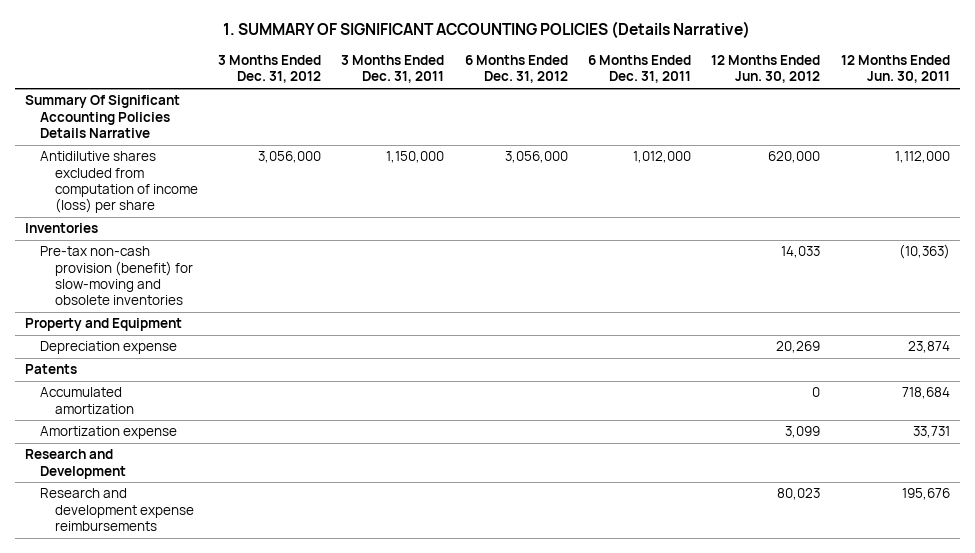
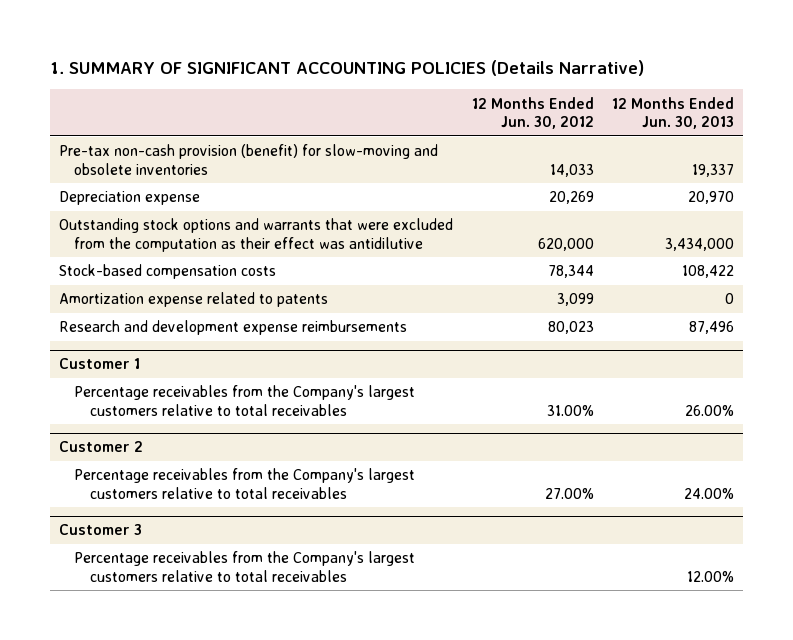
[217,55,321,84] 3 Months Ended Dec. 31, 2012 -> none
[341,55,445,84] 3 Months Ended Dec. 31, 2011 -> none
[464,55,568,84] 6 Months Ended Dec. 31, 2012 -> none
[588,55,692,84] 6 Months Ended Dec. 31, 2011 -> none
[840,55,950,84] 12 Months Ended Jun. 30, 2011 -> none
none -> [612,96,735,130] 12 Months Ended Jun. 30, 2013
[24,95,180,139] Summary Of Significant Accounting Policies Details Narrative -> none
[39,151,198,214] Antidilutive shares excluded from computation of income (loss) per share -> none
[24,223,98,234] Inventories -> none
[24,318,182,332] Property and Equipment -> none
[24,364,77,375] Patents -> none
[39,387,134,414] Accumulated amortization -> none
[24,449,126,479] Research and Development -> none
none -> [59,218,454,252] Outstanding stock options and warrants that were excluded from the computation as their effect was antidilutive
none -> [59,264,277,280] Stock-based compensation costs
[39,426,177,440] Amortization expense -> [59,292,329,308] Amortization expense related to patents
none -> [59,358,141,370] Customer 1
none -> [74,385,416,416] Percentage receivables from the Company's largest customers relative to total receivables
none -> [59,441,144,453] Customer 2
none -> [74,468,416,499] Percentage receivables from the Company's largest customers relative to total receivables
none -> [59,524,143,536] Customer 3
none -> [74,551,416,582] Percentage receivables from the Company's largest customers relative to total receivables

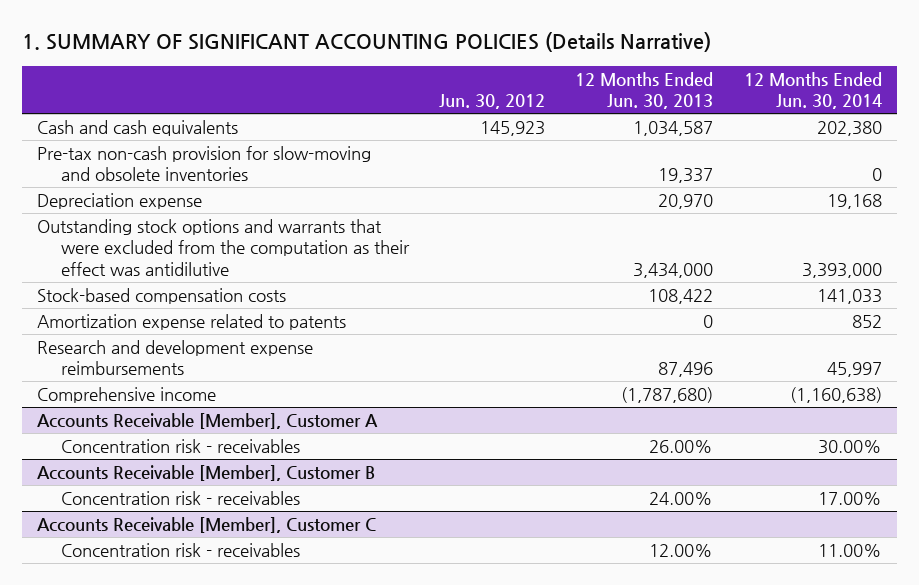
[471,96,594,130] 12 Months Ended Jun. 30, 2012 -> none
none -> [439,93,546,109] Jun. 30, 2012
none -> [743,71,882,109] 12 Months Ended Jun. 30, 2014
none -> [36,120,238,137] Cash and cash equivalents
[59,144,439,175] Pre-tax non-cash provision (benefit) for slow-moving and obsolete inventories -> [36,146,371,182] Pre-tax non-cash provision for slow-moving and obsolete inventories
[59,358,141,370] Customer 1 -> none
[74,385,416,416] Percentage receivables from the Company's largest customers relative to total receivables -> none
[59,441,144,453] Customer 2 -> none
[74,468,416,499] Percentage receivables from the Company's largest customers relative to total receivables -> none
[59,524,143,536] Customer 3 -> none
[74,551,416,582] Percentage receivables from the Company's largest customers relative to total receivables -> none
none -> [36,387,216,404] Comprehensive income
none -> [36,413,378,430] Accounts Receivable [Member], Customer A
none -> [61,439,301,454] Concentration risk - receivables
none -> [36,465,375,482] Accounts Receivable [Member], Customer B
none -> [61,491,301,506] Concentration risk - receivables
none -> [36,517,376,534] Accounts Receivable [Member], Customer C
none -> [61,543,301,558] Concentration risk - receivables

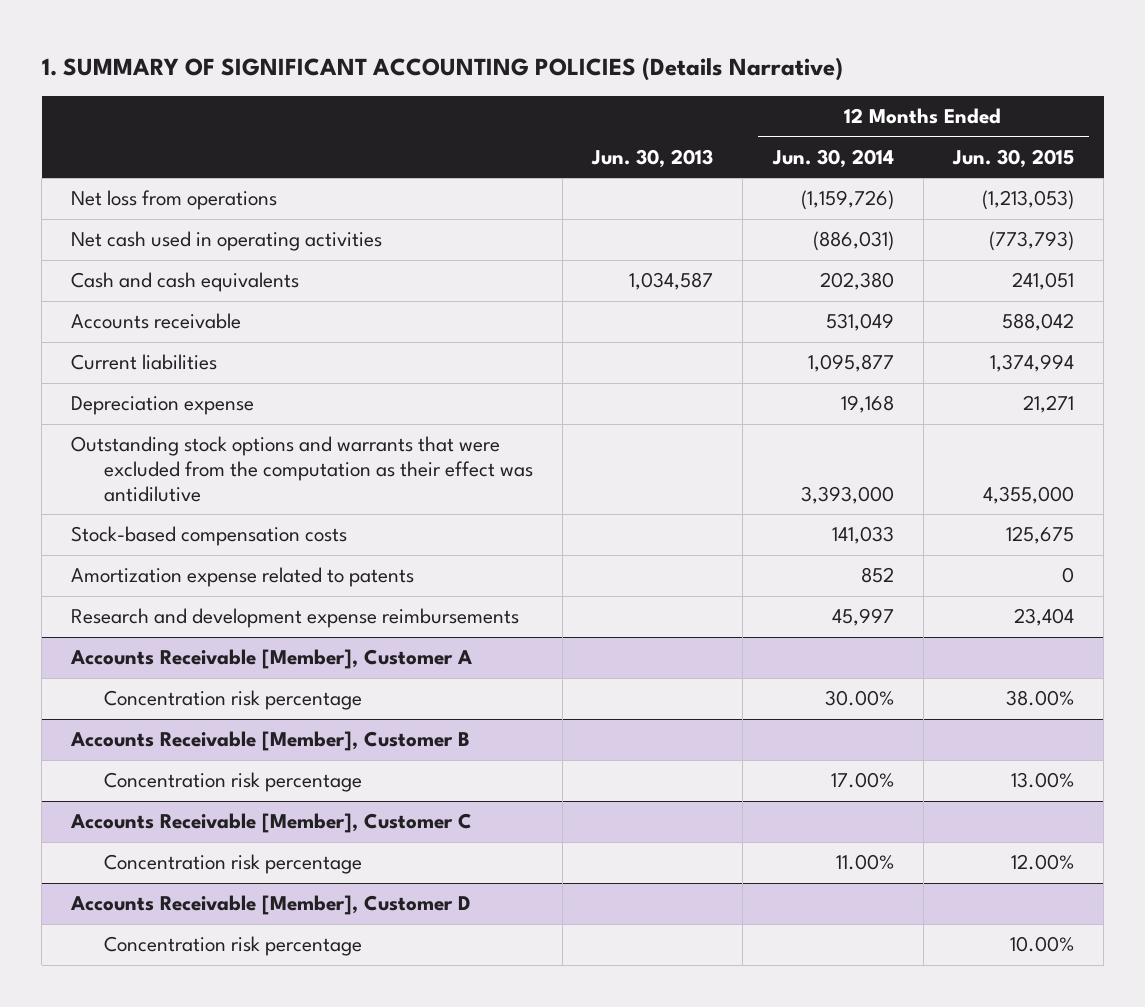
[439,93,546,109] Jun. 30, 2012 -> none
[575,71,714,109] 12 Months Ended Jun. 30, 2013 -> none
none -> [591,148,714,168] Jun. 30, 2013
none -> [951,148,1074,168] Jun. 30, 2015
none -> [71,190,278,211] Net loss from operations
none -> [71,231,383,252] Net cash used in operating activities
[36,146,371,182] Pre-tax non-cash provision for slow-moving and obsolete inventories -> none
none -> [71,313,242,330] Accounts receivable
none -> [71,354,218,371] Current liabilities
[36,387,216,404] Comprehensive income -> none
[61,439,301,454] Concentration risk - receivables -> [103,690,362,711] Concentration risk percentage
[61,491,301,506] Concentration risk - receivables -> [103,772,362,793] Concentration risk percentage
[61,543,301,558] Concentration risk - receivables -> [103,854,362,875] Concentration risk percentage
none -> [70,895,472,916] Accounts Receivable [Member], Customer D
none -> [103,936,362,957] Concentration risk percentage

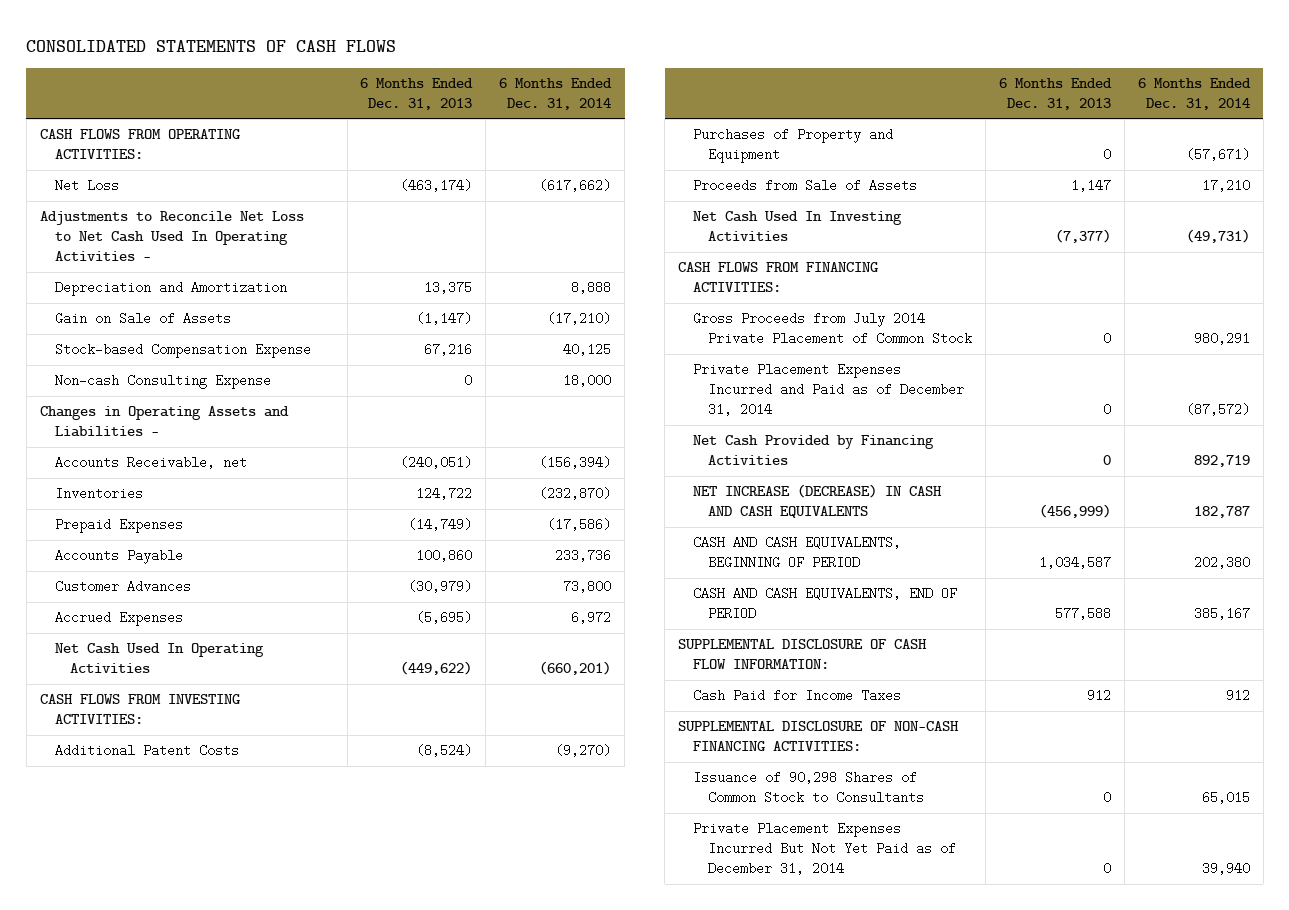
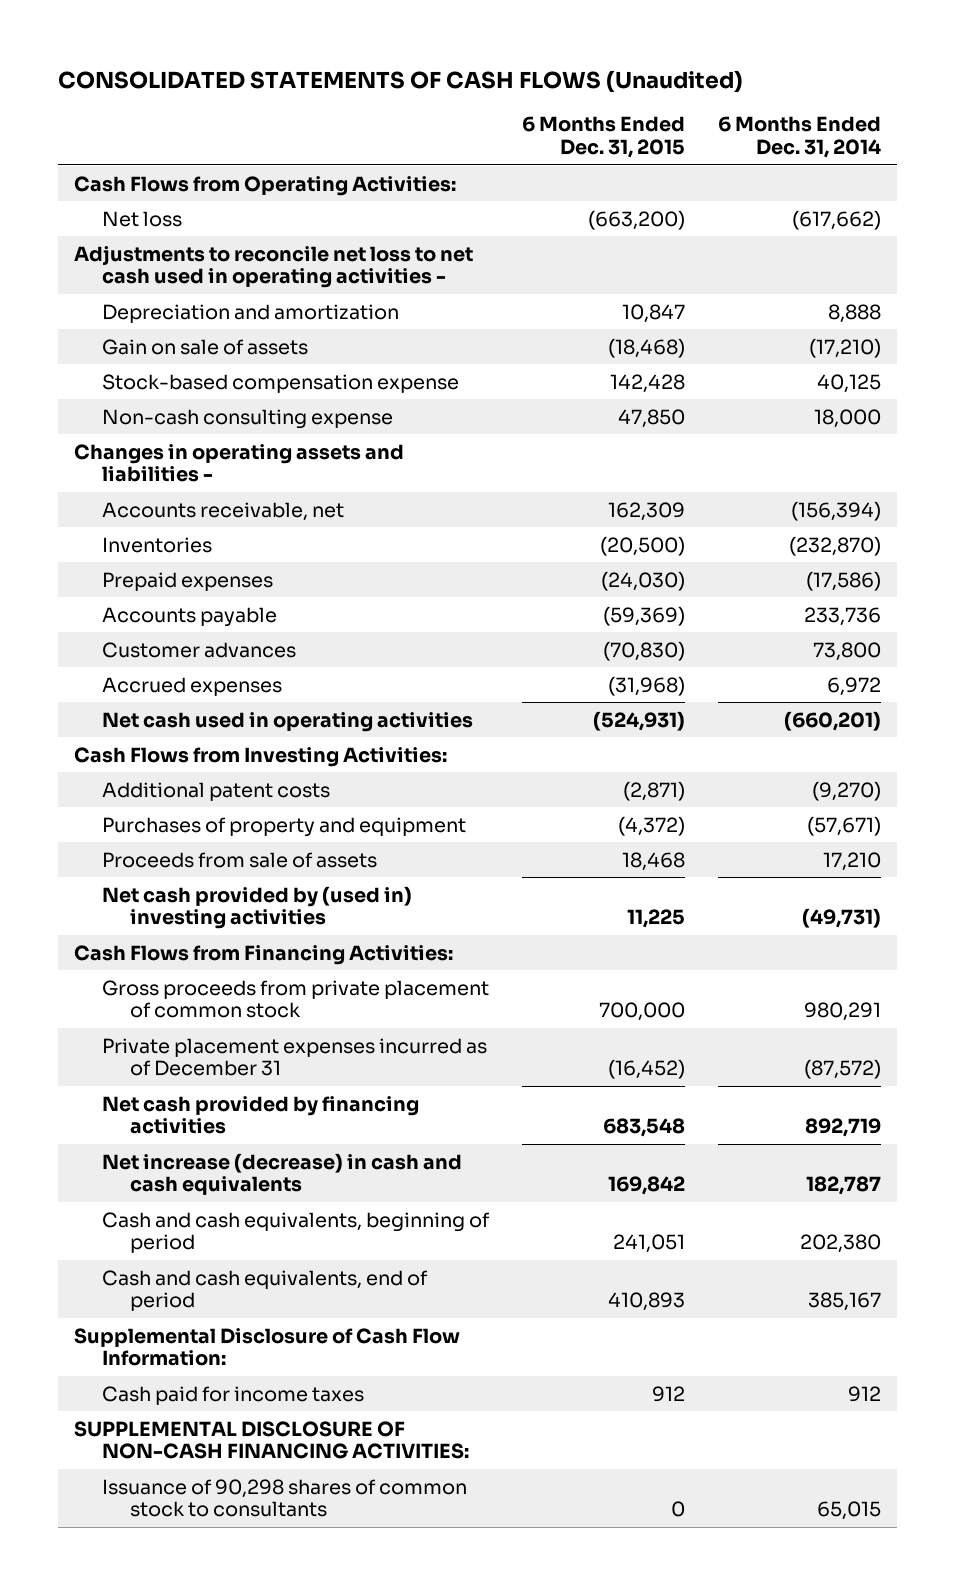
[26,39,397,52] CONSOLIDATED STATEMENTS OF CASH FLOWS -> [57,69,743,93] CONSOLIDATED STATEMENTS OF CASH FLOWS (Unaudited)
[360,78,474,110] 6 Months Ended Dec. 31, 2013 -> none
none -> [521,116,685,159] 6 Months Ended Dec. 31, 2015
[39,129,240,160] CASH FLOWS FROM OPERATING ACTIVITIES: -> [74,175,457,196] Cash Flows from Operating Activities:
[54,179,119,193] Net Loss -> [101,210,182,227] Net loss
[39,211,304,262] Adjustments to Reconcile Net Loss to Net Cash Used In Operating Activities - -> [74,244,474,289] Adjustments to reconcile net loss to net cash used in operating activities -
[54,281,287,297] Depreciation and Amortization -> [101,303,399,323] Depreciation and amortization
[54,312,231,326] Gain on Sale of Assets -> [101,338,308,355] Gain on sale of assets
[54,343,311,359] Stock-based Compensation Expense -> [101,373,459,393] Stock-based compensation expense
[54,374,271,390] Non-cash Consulting Expense -> [101,408,393,429] Non-cash consulting expense
[39,406,289,438] Changes in Operating Assets and Liabilities - -> [74,443,405,483] Changes in operating assets and liabilities -
[54,456,247,470] Accounts Receivable, net -> [101,501,344,521] Accounts receivable, net
[54,518,183,534] Prepaid Expenses -> [101,571,273,591] Prepaid expenses
[54,549,183,565] Accounts Payable -> [101,606,277,627] Accounts payable
[54,580,191,594] Customer Advances -> [101,641,296,658] Customer advances
[54,611,183,627] Accrued Expenses -> [101,676,282,696] Accrued expenses
[54,643,264,674] Net Cash Used In Operating Activities -> [101,711,473,732] Net cash used in operating activities
[39,694,240,725] CASH FLOWS FROM INVESTING ACTIVITIES: -> [74,746,448,767] Cash Flows from Investing Activities:
[54,744,239,758] Additional Patent Costs -> [101,781,330,801] Additional patent costs
[693,128,894,164] Purchases of Property and Equipment -> [101,816,466,837] Purchases of property and equipment
[693,179,918,193] Proceeds from Sale of Assets -> [101,851,377,868] Proceeds from sale of assets
[693,211,903,242] Net Cash Used In Investing Activities -> [101,885,412,930] Net cash provided by (used in) investing activities
[678,262,879,293] CASH FLOWS FROM FINANCING ACTIVITIES: -> [74,944,454,965] Cash Flows from Financing Activities:
[693,312,973,346] Gross Proceeds from July 2014 Private Placement of Common Stock -> [101,979,489,1019] Gross proceeds from private placement of common stock
[693,363,965,417] Private Placement Expenses Incurred and Paid as of December 31, 2014 -> [101,1037,487,1077] Private placement expenses incurred as of December 31
[693,435,935,466] Net Cash Provided by Financing Activities -> [101,1095,419,1135] Net cash provided by financing activities
[693,484,943,519] NET INCREASE (DECREASE) IN CASH AND CASH EQUIVALENTS -> [101,1152,462,1196] Net increase (decrease) in cash and cash equivalents
[693,536,902,570] CASH AND CASH EQUIVALENTS, BEGINNING OF PERIOD -> [101,1211,490,1254] Cash and cash equivalents, beginning of period
[693,587,958,621] CASH AND CASH EQUIVALENTS, END OF PERIOD -> [101,1269,428,1312] Cash and cash equivalents, end of period
[678,639,928,670] SUPPLEMENTAL DISCLOSURE OF CASH FLOW INFORMATION: -> [74,1327,461,1367] Supplemental Disclosure of Cash Flow Information:
[693,689,902,703] Cash Paid for Income Taxes -> [101,1385,364,1405] Cash paid for income taxes
[693,822,957,876] Private Placement Expenses Incurred But Not Yet Paid as of December 31, 2014 -> none
[693,771,925,805] Issuance of 90,298 Shares of Common Stock to Consultants -> [101,1478,467,1518] Issuance of 90,298 shares of common stock to consultants

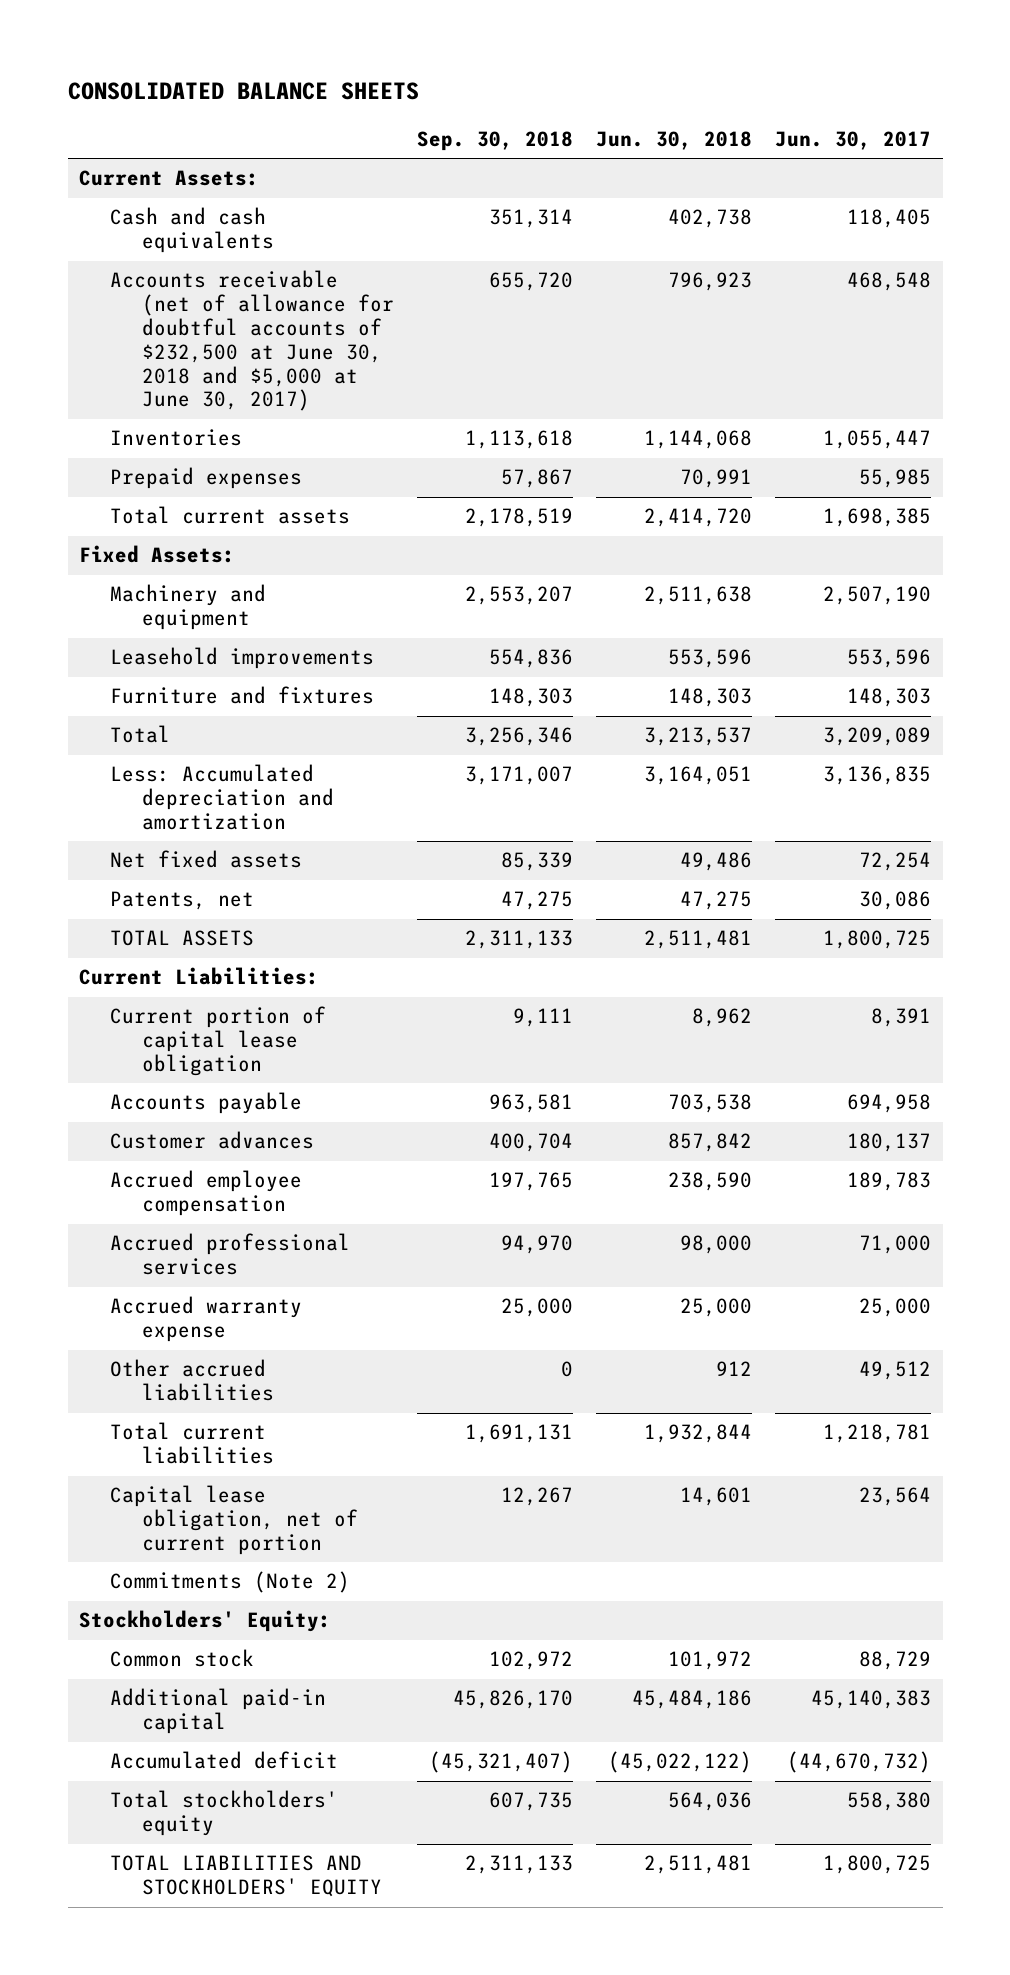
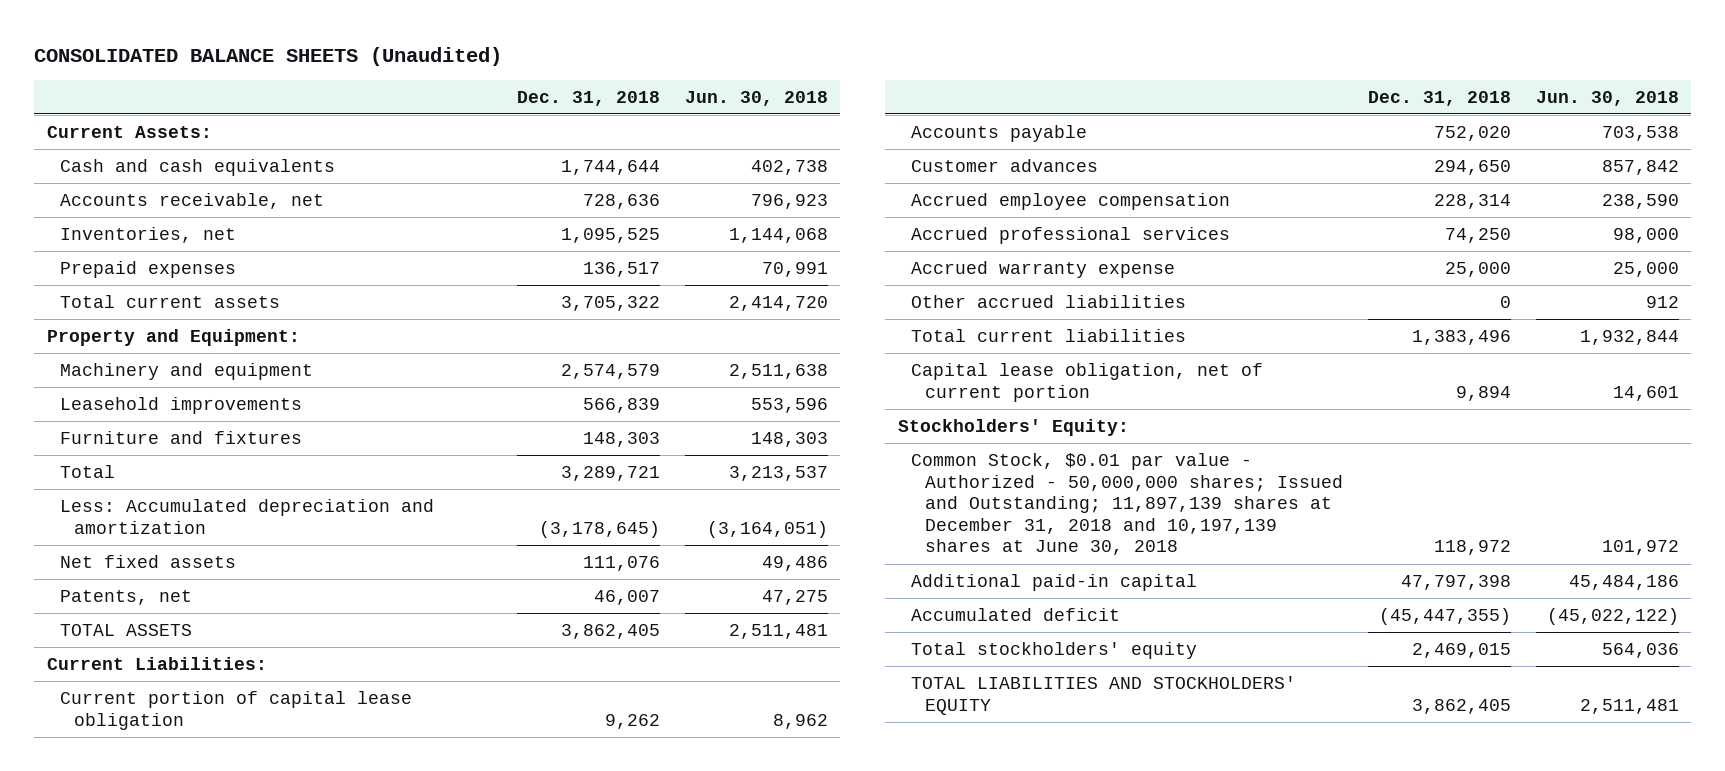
[67,82,419,101] CONSOLIDATED BALANCE SHEETS -> [34,46,503,66] CONSOLIDATED BALANCE SHEETS (Unaudited)
[416,131,573,152] Sep. 30, 2018 -> none
[775,131,932,151] Jun. 30, 2017 -> none
none -> [516,90,660,106] Dec. 31, 2018
[110,270,394,412] Accounts receivable (net of allowance for doubtful accounts of $232,500 at June 30, 2018 and $5,000 at June 30, 2017) -> [60,192,325,209] Accounts receivable, net
[110,429,243,447] Inventories -> [60,226,237,243] Inventories, net
[79,545,236,564] Fixed Assets: -> [46,328,300,346] Property and Equipment:
[643,766,752,786] 3,164,051 -> [706,520,828,538] (3,164,051)
[110,1571,351,1594] Commitments (Note 2) -> none
[110,1649,255,1668] Common stock -> [911,452,1343,556] Common Stock, $0.01 par value - Authorized - 50,000,000 shares; Issued and Outstanding; 11,897,139 shares at December 31, 2018 and 10,197,139 shares at June 30, 2018

